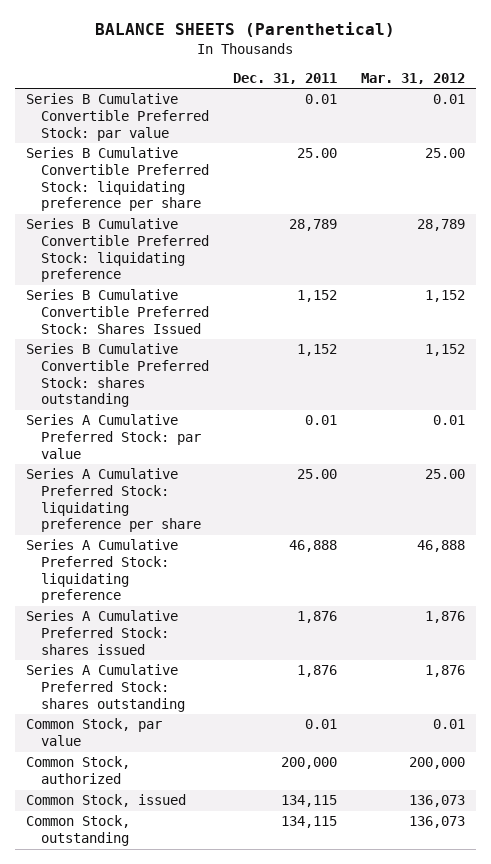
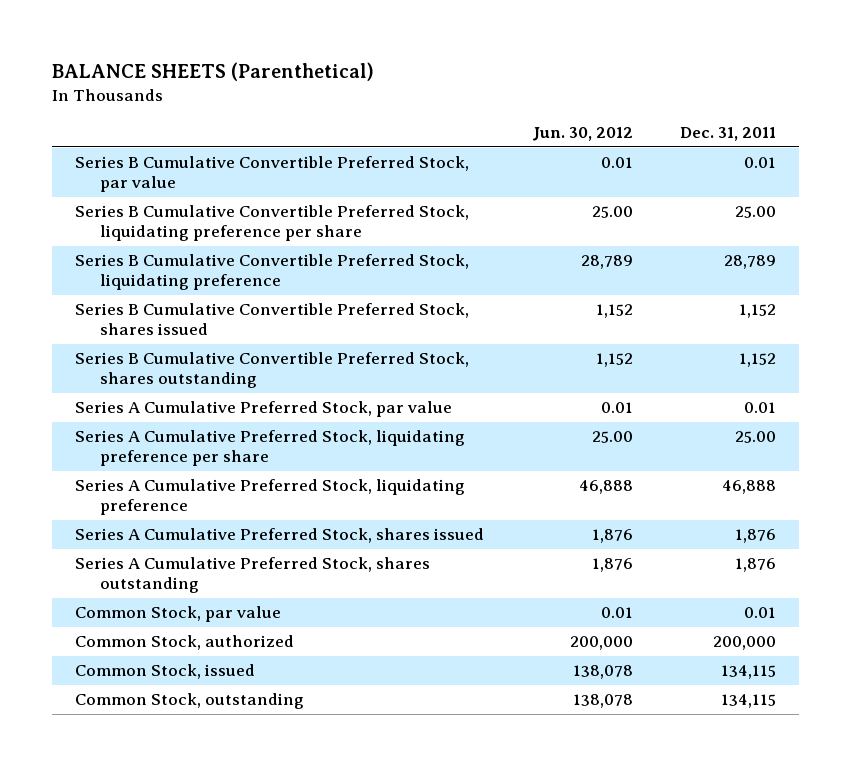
[360,72,465,84] Mar. 31, 2012 -> none
none -> [531,127,633,142] Jun. 30, 2012
[26,93,210,141] Series B Cumulative Convertible Preferred Stock: par value -> [75,156,470,193] Series B Cumulative Convertible Preferred Stock, par value
[26,147,210,212] Series B Cumulative Convertible Preferred Stock: liquidating preference per share -> [75,205,470,242] Series B Cumulative Convertible Preferred Stock, liquidating preference per share
[26,218,210,283] Series B Cumulative Convertible Preferred Stock: liquidating preference -> [75,254,470,291] Series B Cumulative Convertible Preferred Stock, liquidating preference
[26,289,210,334] Series B Cumulative Convertible Preferred Stock: Shares Issued -> [75,303,470,336] Series B Cumulative Convertible Preferred Stock, shares issued
[26,343,210,408] Series B Cumulative Convertible Preferred Stock: shares outstanding -> [75,352,470,389] Series B Cumulative Convertible Preferred Stock, shares outstanding
[26,414,202,459] Series A Cumulative Preferred Stock: par value -> [75,401,453,418] Series A Cumulative Preferred Stock, par value
[26,468,202,533] Series A Cumulative Preferred Stock: liquidating preference per share -> [75,430,466,467] Series A Cumulative Preferred Stock, liquidating preference per share
[26,539,179,604] Series A Cumulative Preferred Stock: liquidating preference -> [75,479,466,516] Series A Cumulative Preferred Stock, liquidating preference
[26,610,179,655] Series A Cumulative Preferred Stock: shares issued -> [75,528,485,544] Series A Cumulative Preferred Stock, shares issued
[26,664,186,712] Series A Cumulative Preferred Stock: shares outstanding -> [75,557,431,594] Series A Cumulative Preferred Stock, shares outstanding

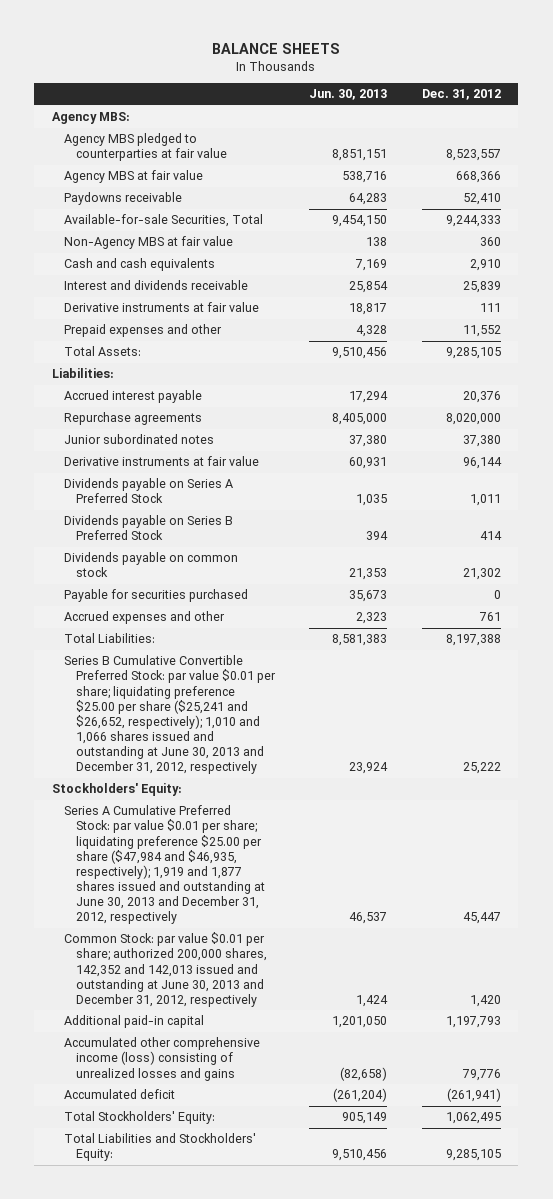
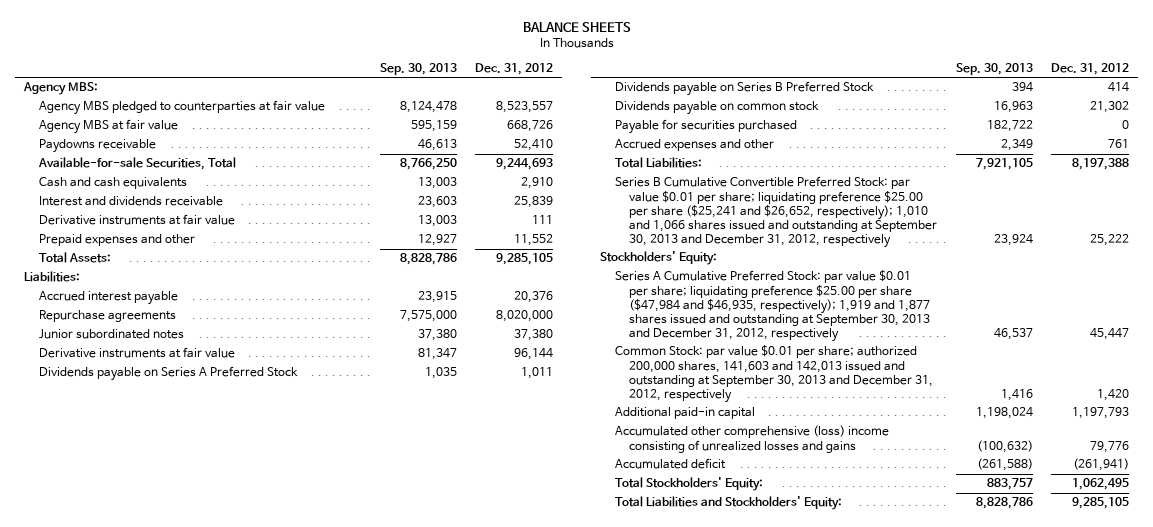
[309,89,388,101] Jun. 30, 2013 -> none
none -> [379,63,457,76] Sep. 30, 2013
[456,171,502,184] 668,366 -> [507,120,554,133] 668,726
[63,236,233,250] Non-Agency MBS at fair value -> none
[446,215,502,228] 9,244,333 -> [496,158,554,171] 9,244,693
[63,655,276,775] Series B Cumulative Convertible Preferred Stock: par value $0.01 per share; liquidating preference $25.00 per share ($25,241 and $26,652, respectively); 1,010 and 1,066 shares issued and outstanding at June 30, 2013 and December 31, 2012, respectively -> [614,176,938,248] Series B Cumulative Convertible Preferred Stock: par value $0.01 per share; liquidating preference $25.00 per share ($25,241 and $26,652, respectively); 1,010 and 1,066 shares issued and outstanding at September 30, 2013 and December 31, 2012, respectively
[63,805,265,925] Series A Cumulative Preferred Stock: par value $0.01 per share; liquidating preference $25.00 per share ($47,984 and $46,935, respectively); 1,919 and 1,877 shares issued and outstanding at June 30, 2013 and December 31, 2012, respectively -> [614,270,931,342] Series A Cumulative Preferred Stock: par value $0.01 per share; liquidating preference $25.00 per share ($47,984 and $46,935, respectively); 1,919 and 1,877 shares issued and outstanding at September 30, 2013 and December 31, 2012, respectively
[63,932,267,1007] Common Stock: par value $0.01 per share; authorized 200,000 shares, 142,352 and 142,013 issued and outstanding at June 30, 2013 and December 31, 2012, respectively -> [614,345,934,403] Common Stock: par value $0.01 per share; authorized 200,000 shares, 141,603 and 142,013 issued and outstanding at September 30, 2013 and December 31, 2012, respectively
[63,1037,260,1081] Accumulated other comprehensive income (loss) consisting of unrealized losses and gains -> [614,425,889,453] Accumulated other comprehensive (loss) income consisting of unrealized losses and gains

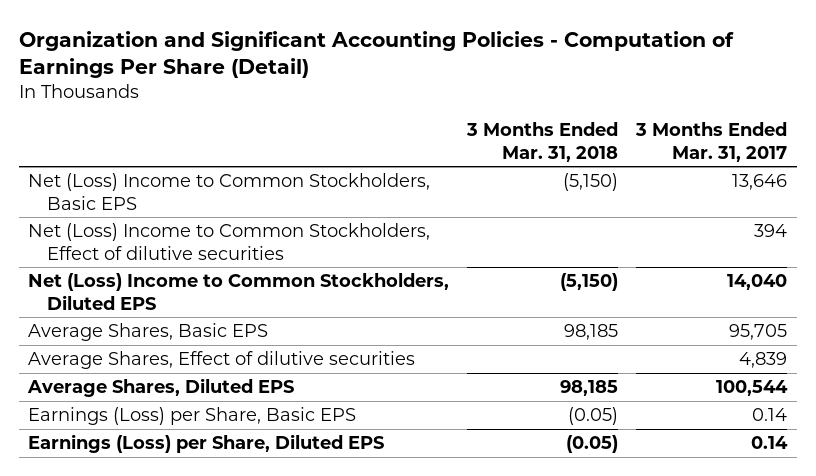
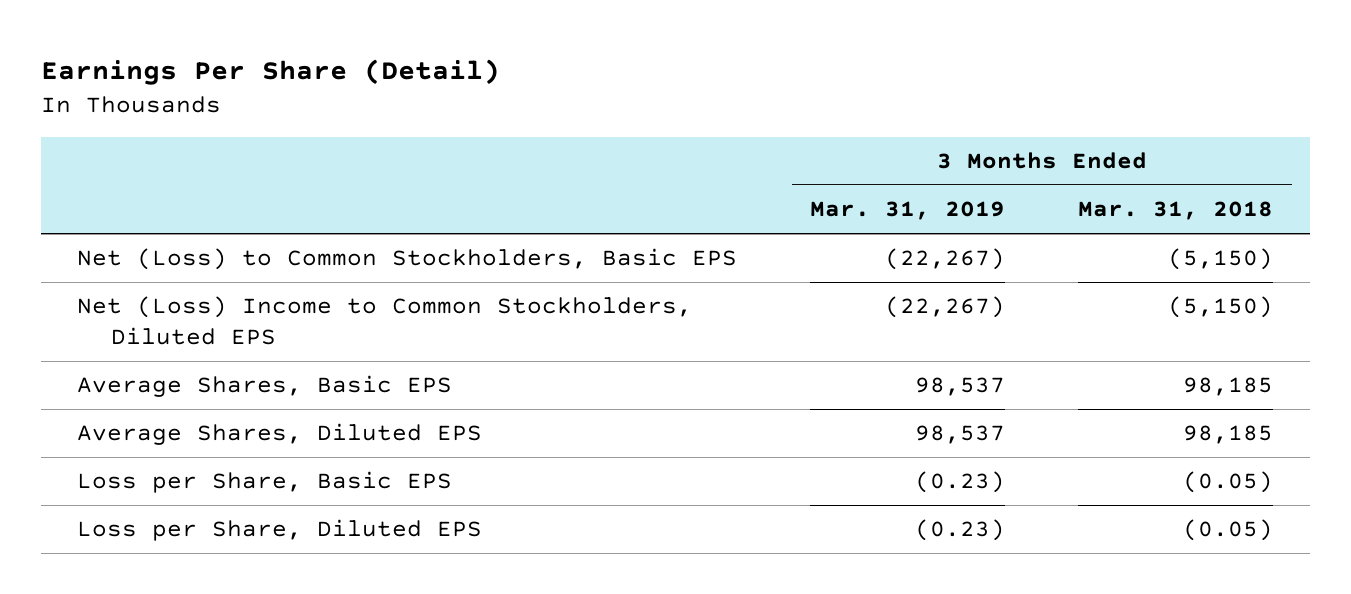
[18,30,734,79] Organization and Significant Accounting Policies - Computation of Earnings Per Share (Detail) -> [40,59,500,86] Earnings Per Share (Detail)
[635,122,788,162] 3 Months Ended Mar. 31, 2017 -> none
none -> [810,201,1006,221] Mar. 31, 2019
[28,223,431,260] Net (Loss) Income to Common Stockholders, Effect of dilutive securities -> none
[28,173,431,210] Net (Loss) Income to Common Stockholders, Basic EPS -> [77,248,738,271] Net (Loss) to Common Stockholders, Basic EPS
[28,351,416,370] Average Shares, Effect of dilutive securities -> none
[28,407,357,426] Earnings (Loss) per Share, Basic EPS -> [77,471,453,494] Loss per Share, Basic EPS
[28,434,385,454] Earnings (Loss) per Share, Diluted EPS -> [77,519,483,542] Loss per Share, Diluted EPS

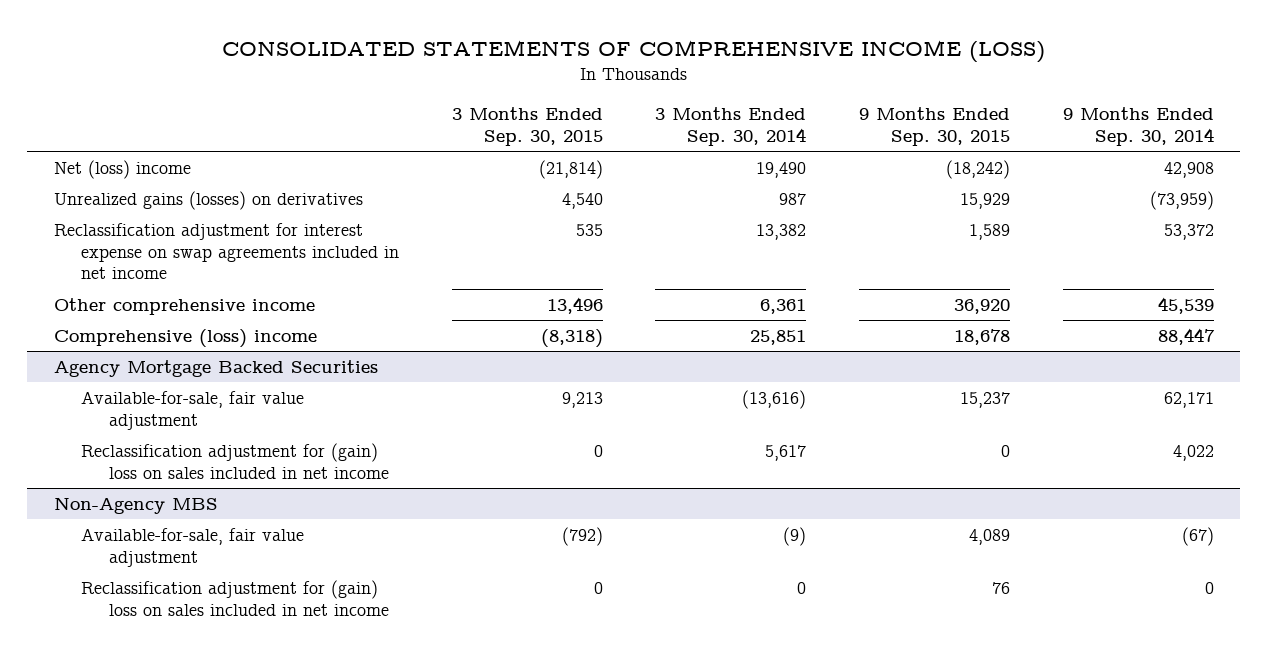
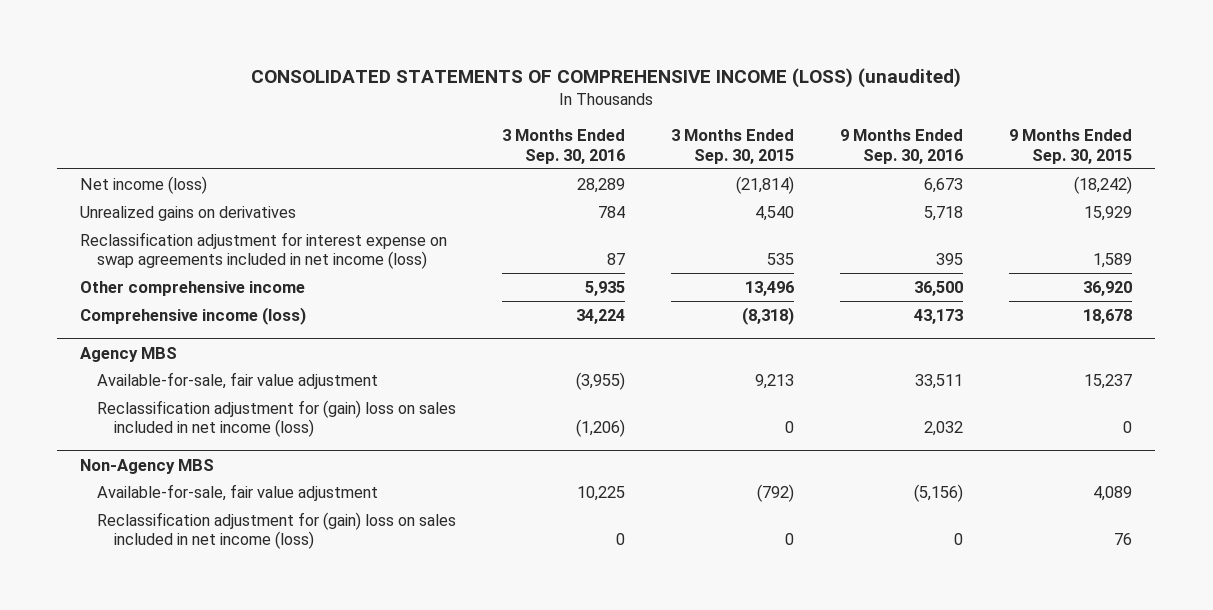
[221,39,1045,63] CONSOLIDATED STATEMENTS OF COMPREHENSIVE INCOME (LOSS) -> [251,67,962,88] CONSOLIDATED STATEMENTS OF COMPREHENSIVE INCOME (LOSS) (unaudited)
[655,107,807,147] 3 Months Ended Sep. 30, 2014 -> none
[1062,107,1214,147] 9 Months Ended Sep. 30, 2014 -> none
none -> [502,129,626,165] 3 Months Ended Sep. 30, 2016
none -> [840,129,964,165] 9 Months Ended Sep. 30, 2016
[53,160,191,180] Net (loss) income -> [80,175,208,194] Net income (loss)
[53,191,363,211] Unrealized gains (losses) on derivatives -> [80,205,297,221] Unrealized gains on derivatives
[53,223,400,280] Reclassification adjustment for interest expense on swap agreements included in net income -> [80,231,448,270] Reclassification adjustment for interest expense on swap agreements included in net income (loss)
[53,329,317,349] Comprehensive (loss) income -> [80,306,307,325] Comprehensive income (loss)
[53,360,378,378] Agency Mortgage Backed Securities -> [80,346,178,362] Agency MBS
[81,443,389,479] Reclassification adjustment for (gain) loss on sales included in net income -> [96,399,456,438] Reclassification adjustment for (gain) loss on sales included in net income (loss)
[81,580,389,616] Reclassification adjustment for (gain) loss on sales included in net income -> [96,511,456,550] Reclassification adjustment for (gain) loss on sales included in net income (loss)

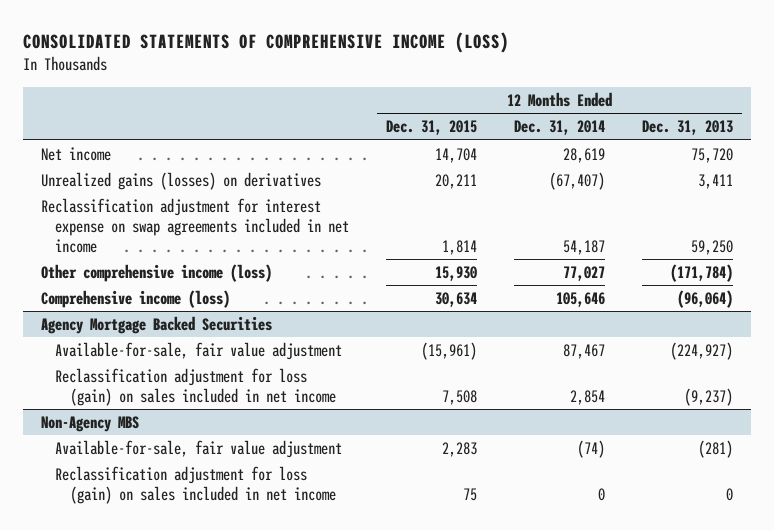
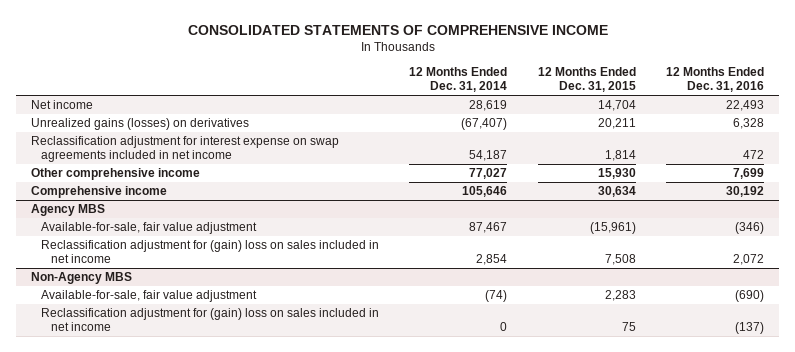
[22,32,509,54] CONSOLIDATED STATEMENTS OF COMPREHENSIVE INCOME (LOSS) -> [187,24,608,35] CONSOLIDATED STATEMENTS OF COMPREHENSIVE INCOME
[641,120,733,136] Dec. 31, 2013 -> none
none -> [665,67,764,93] 12 Months Ended Dec. 31, 2016
[41,263,273,282] Other comprehensive income (loss) -> [31,167,201,180] Other comprehensive income
[41,289,231,308] Comprehensive income (loss) -> [31,185,168,198] Comprehensive income
[41,315,273,334] Agency Mortgage Backed Securities -> [31,203,106,216] Agency MBS
[55,367,336,406] Reclassification adjustment for loss (gain) on sales included in net income -> [41,239,380,264] Reclassification adjustment for (gain) loss on sales included in net income
[55,465,336,504] Reclassification adjustment for loss (gain) on sales included in net income -> [41,307,380,332] Reclassification adjustment for (gain) loss on sales included in net income

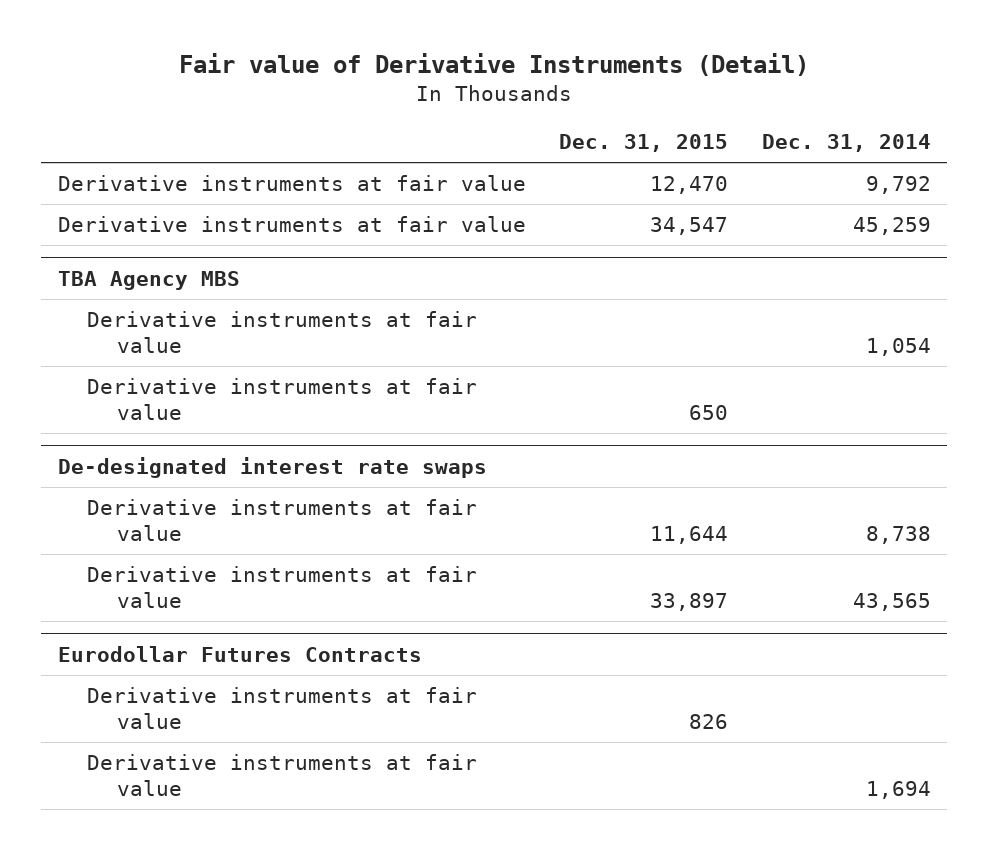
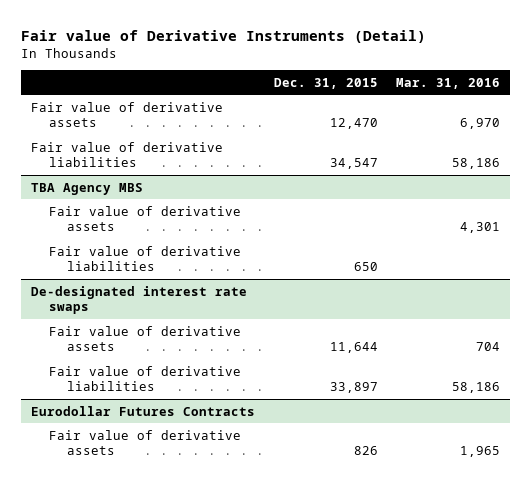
[761,134,931,153] Dec. 31, 2014 -> none
none -> [396,77,501,89] Mar. 31, 2016
[57,175,526,192] Derivative instruments at fair value -> [30,101,223,128] Fair value of derivative assets
[57,216,526,233] Derivative instruments at fair value -> [30,141,223,168] Fair value of derivative liabilities
[87,311,478,353] Derivative instruments at fair value -> [48,205,241,232] Fair value of derivative assets
[87,378,478,420] Derivative instruments at fair value -> [48,245,241,272] Fair value of derivative liabilities
[87,499,478,541] Derivative instruments at fair value -> [48,325,241,352] Fair value of derivative assets
[87,566,478,608] Derivative instruments at fair value -> [48,365,241,392] Fair value of derivative liabilities
[87,754,478,796] Derivative instruments at fair value -> none
[87,687,478,729] Derivative instruments at fair value -> [48,429,241,456] Fair value of derivative assets

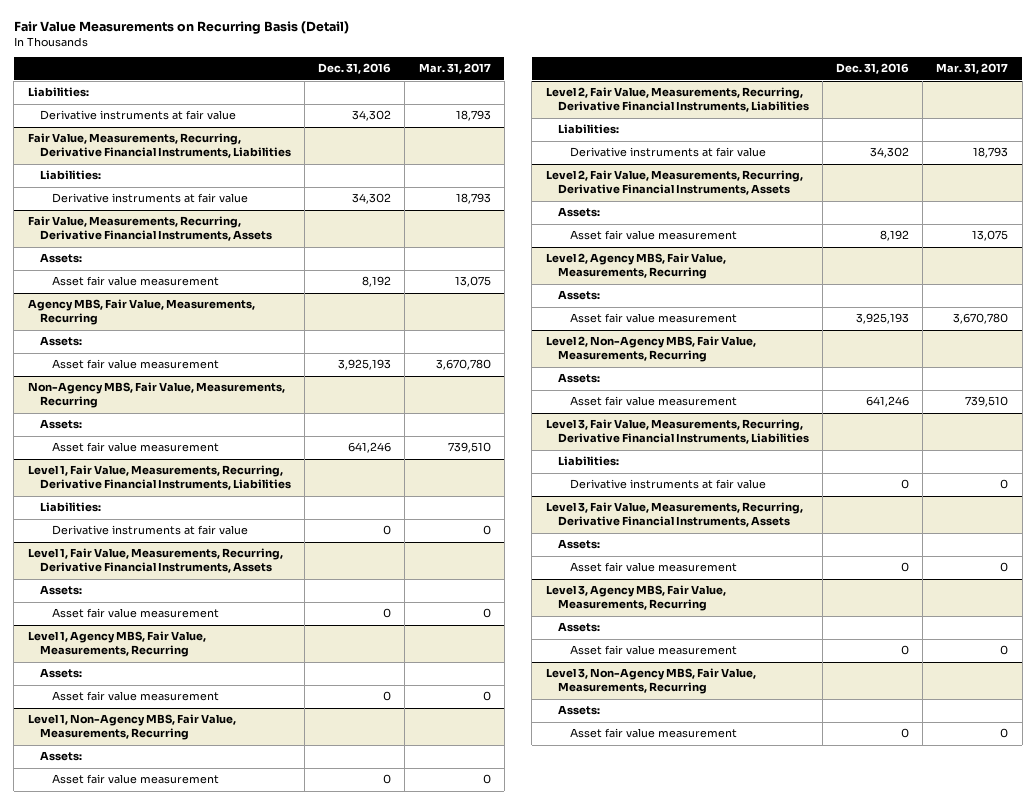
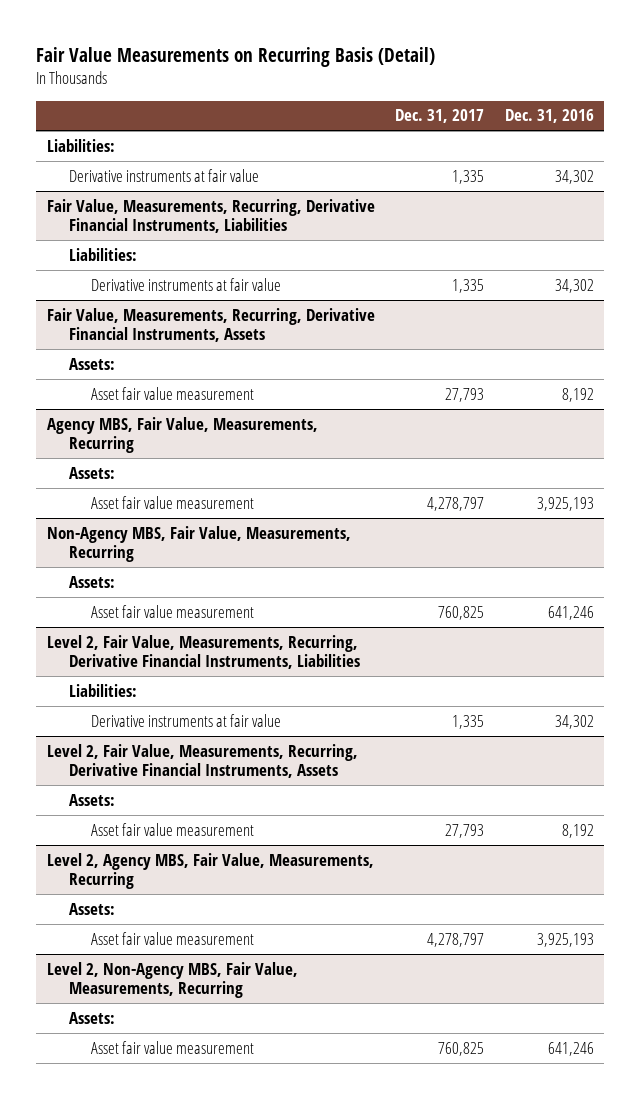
[418,63,491,75] Mar. 31, 2017 -> none
none -> [395,109,485,124] Dec. 31, 2017
[27,465,291,491] Level 1, Fair Value, Measurements, Recurring, Derivative Financial Instruments, Liabilities -> none
[39,502,101,513] Liabilities: -> none
[51,525,248,536] Derivative instruments at fair value -> none
[27,548,283,574] Level 1, Fair Value, Measurements, Recurring, Derivative Financial Instruments, Assets -> none
[39,585,82,596] Assets: -> none
[51,608,219,619] Asset fair value measurement -> none
[27,631,206,658] Level 1, Agency MBS, Fair Value, Measurements, Recurring -> none
[39,668,82,679] Assets: -> none
[51,691,219,702] Asset fair value measurement -> none
[27,714,236,741] Level 1, Non-Agency MBS, Fair Value, Measurements, Recurring -> none
[39,751,82,762] Assets: -> none
[51,774,219,785] Asset fair value measurement -> none
[545,419,809,445] Level 3, Fair Value, Measurements, Recurring, Derivative Financial Instruments, Liabilities -> none
[557,456,619,467] Liabilities: -> none
[569,479,766,490] Derivative instruments at fair value -> none
[545,502,803,528] Level 3, Fair Value, Measurements, Recurring, Derivative Financial Instruments, Assets -> none
[557,539,600,550] Assets: -> none
[569,562,737,573] Asset fair value measurement -> none
[545,585,726,612] Level 3, Agency MBS, Fair Value, Measurements, Recurring -> none
[557,622,600,633] Assets: -> none
[569,645,737,656] Asset fair value measurement -> none
[545,668,756,695] Level 3, Non-Agency MBS, Fair Value, Measurements, Recurring -> none
[557,705,600,716] Assets: -> none
[569,728,737,739] Asset fair value measurement -> none

